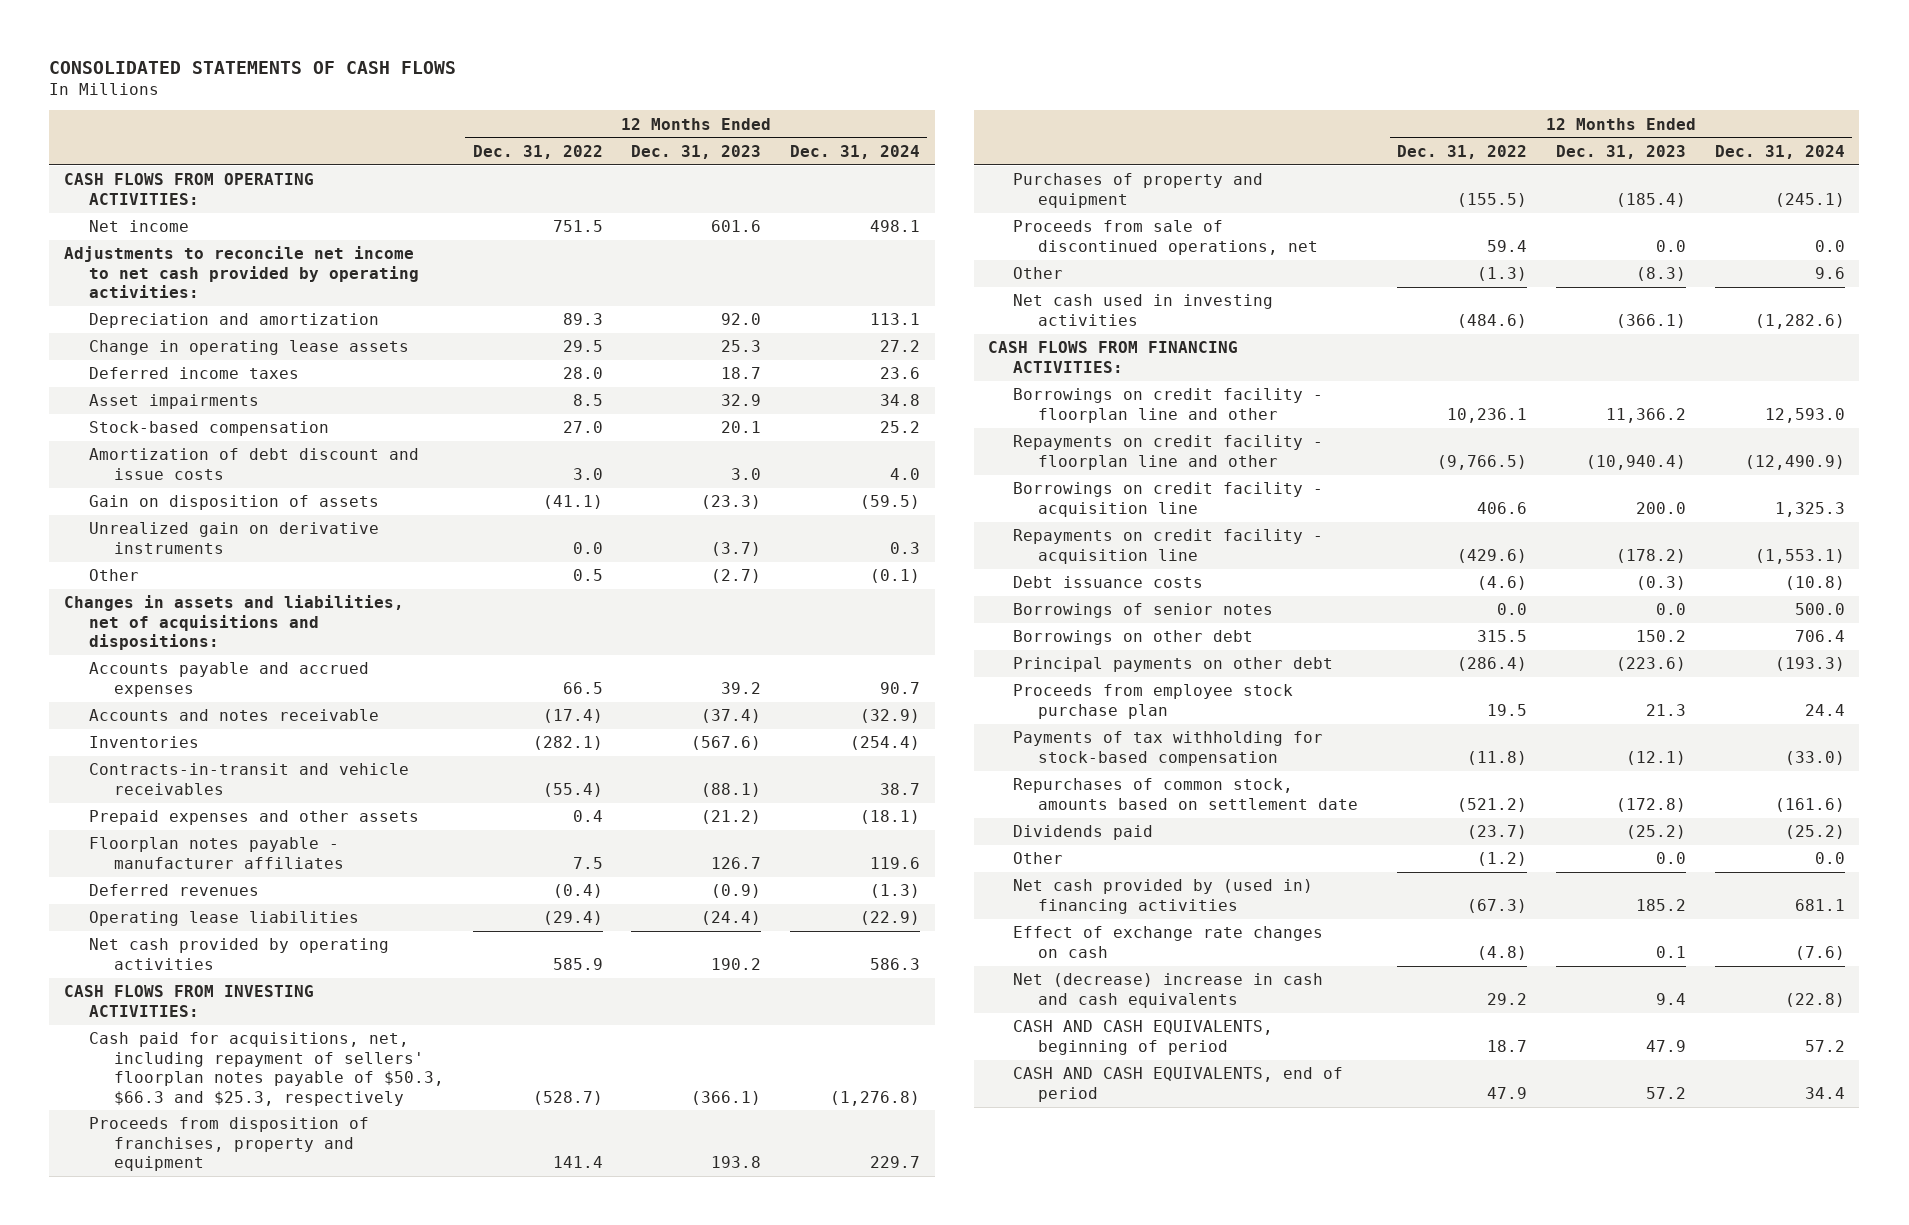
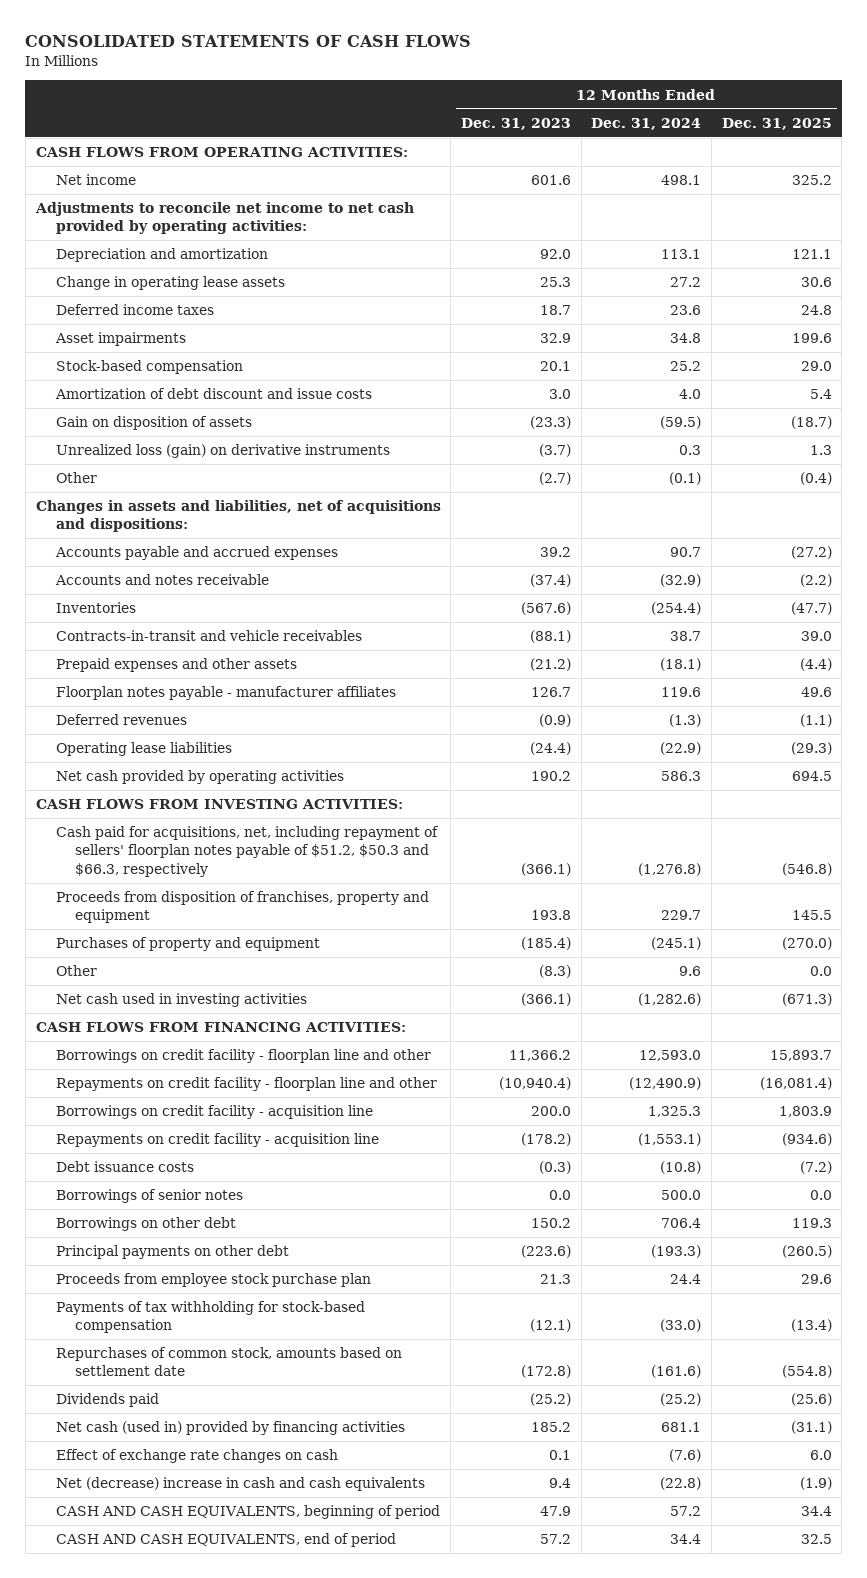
[472,144,603,159] Dec. 31, 2022 -> none
none -> [721,117,832,130] Dec. 31, 2025
[88,522,379,554] Unrealized gain on derivative instruments -> [55,444,390,459] Unrealized loss (gain) on derivative instruments
[88,1032,444,1106] Cash paid for acquisitions, net, including repayment of sellers' floorplan notes payable of $50.3, $66.3 and $25.3, respectively -> [55,826,439,877] Cash paid for acquisitions, net, including repayment of sellers' floorplan notes payable of $51.2, $50.3 and $66.3, respectively
[1013,220,1319,255] Proceeds from sale of discontinued operations, net -> none
[1013,852,1064,865] Other -> none
[1013,879,1314,914] Net cash provided by (used in) financing activities -> [55,1421,405,1436] Net cash (used in) provided by financing activities

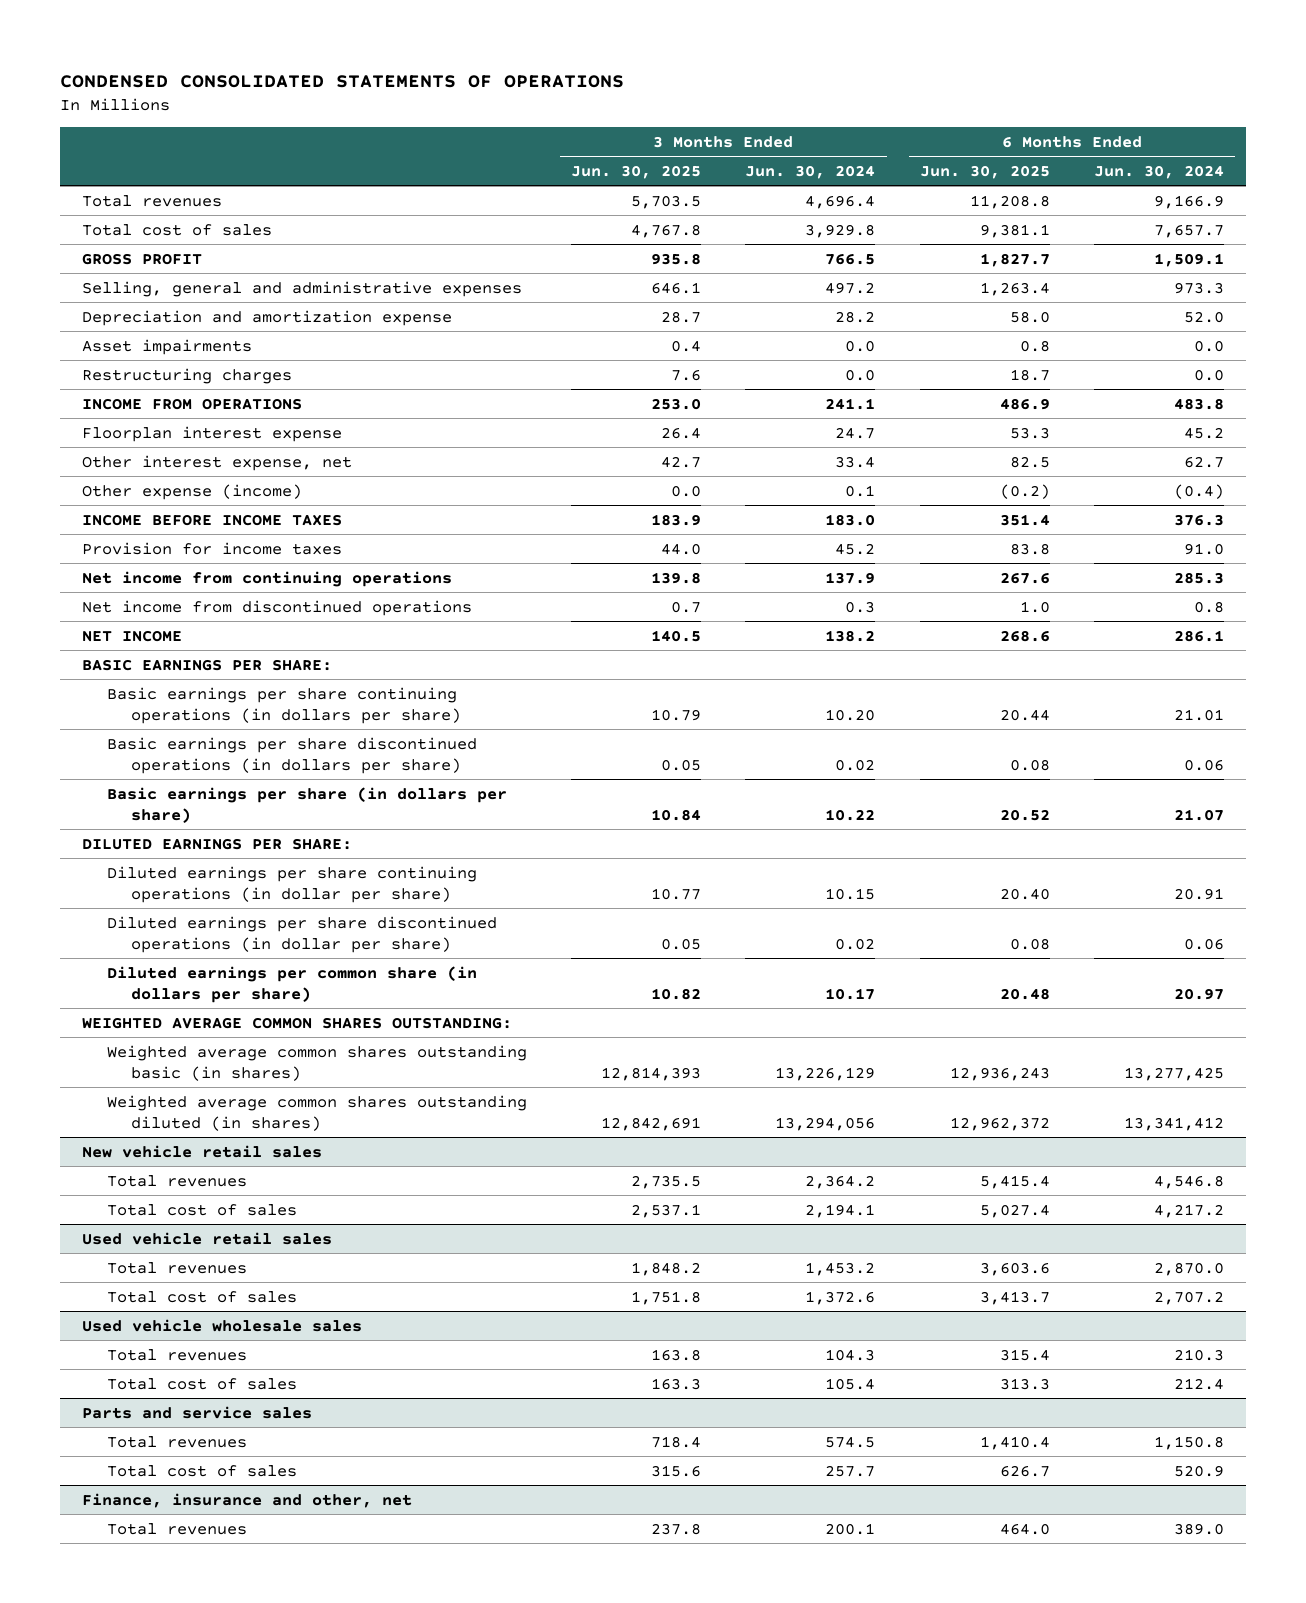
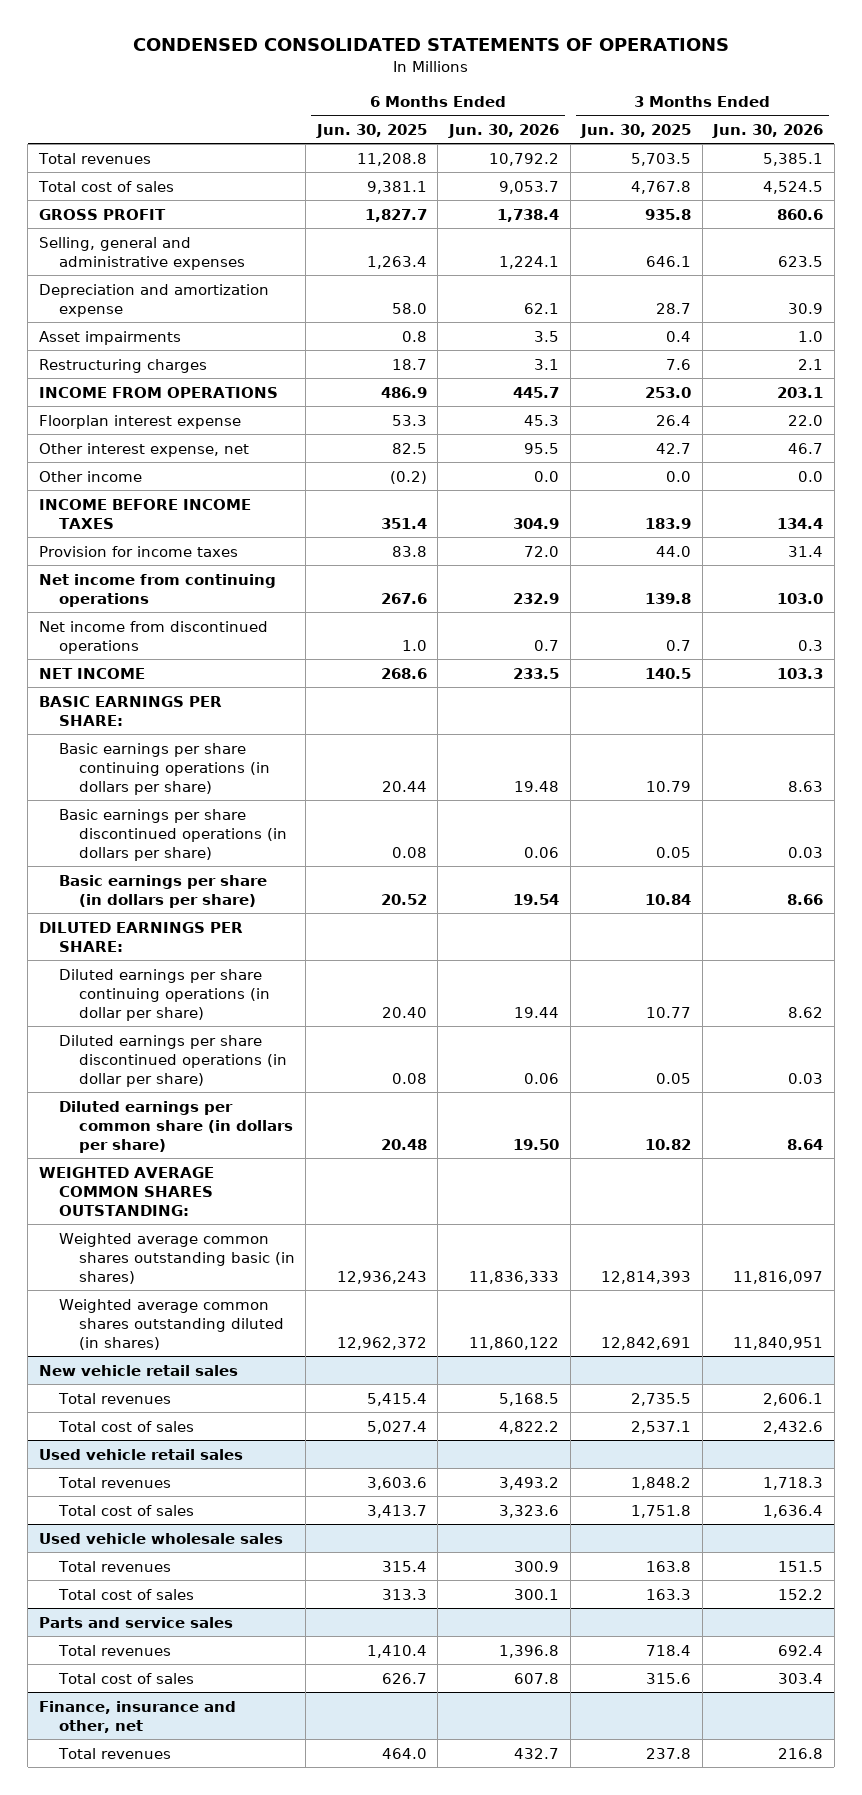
[745,164,876,179] Jun. 30, 2024 -> none
[1094,164,1225,179] Jun. 30, 2024 -> none
none -> [448,123,560,138] Jun. 30, 2026
none -> [712,123,824,138] Jun. 30, 2026
[82,483,303,500] Other expense (income) -> [38,470,142,482] Other income

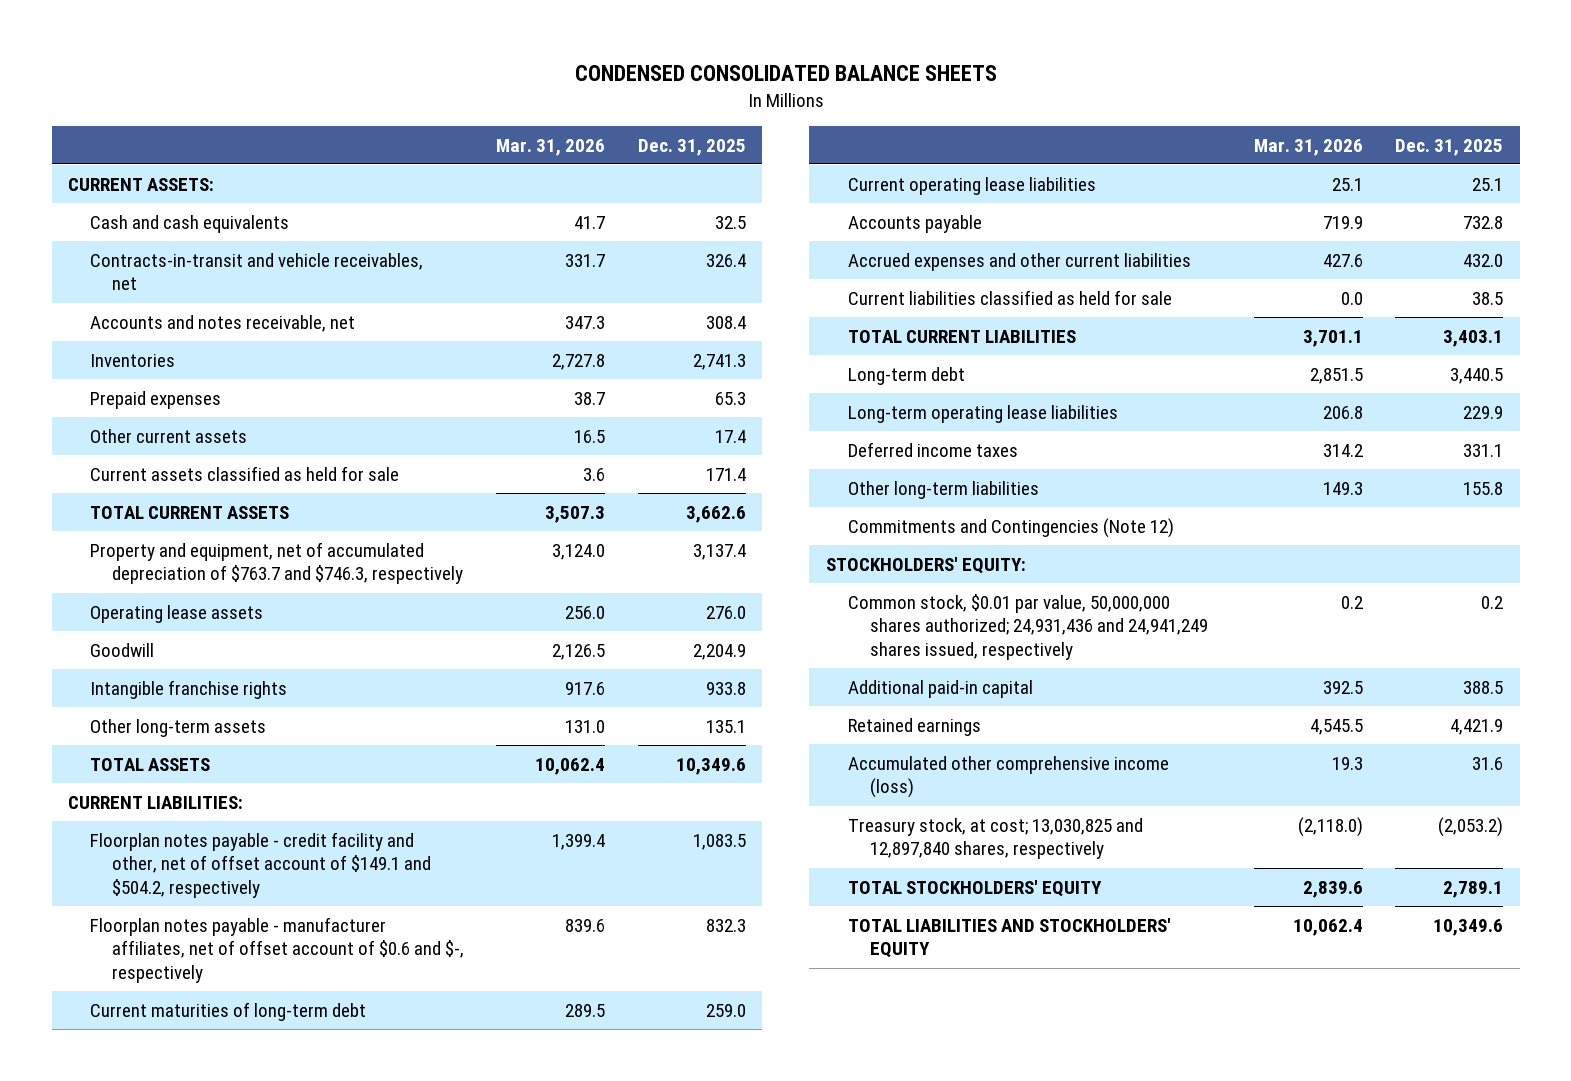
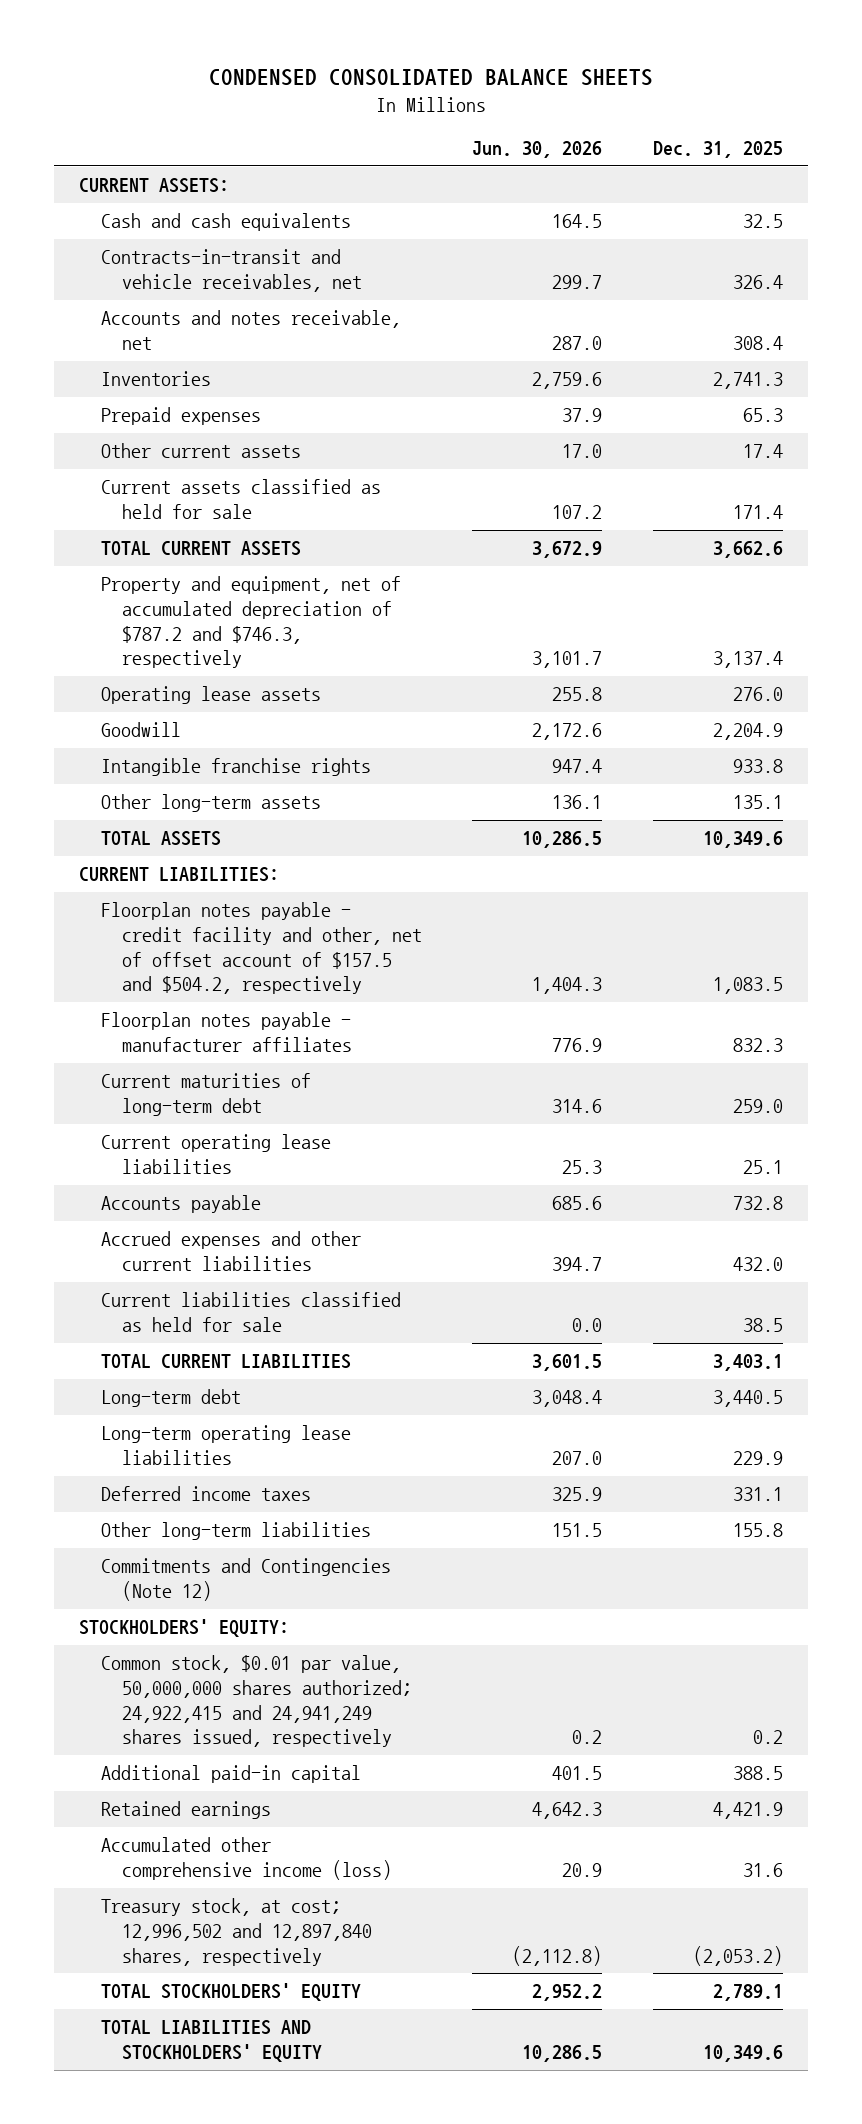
[496,138,606,156] Mar. 31, 2026 -> none
none -> [472,141,603,159] Jun. 30, 2026
[89,541,463,585] Property and equipment, net of accumulated depreciation of $763.7 and $746.3, respectively -> [100,576,401,669] Property and equipment, net of accumulated depreciation of $787.2 and $746.3, respectively
[89,831,431,899] Floorplan notes payable - credit facility and other, net of offset account of $149.1 and $504.2, respectively -> [100,902,422,995] Floorplan notes payable - credit facility and other, net of offset account of $157.5 and $504.2, respectively
[89,916,464,984] Floorplan notes payable - manufacturer affiliates, net of offset account of $0.6 and $-, respectively -> [100,1012,352,1052] Floorplan notes payable - manufacturer affiliates
[847,593,1208,661] Common stock, $0.01 par value, 50,000,000 shares authorized; 24,931,436 and 24,941,249 shares issued, respectively -> [100,1655,412,1748] Common stock, $0.01 par value, 50,000,000 shares authorized; 24,922,415 and 24,941,249 shares issued, respectively
[847,817,1143,860] Treasury stock, at cost; 13,030,825 and 12,897,840 shares, respectively -> [100,1898,372,1966] Treasury stock, at cost; 12,996,502 and 12,897,840 shares, respectively

